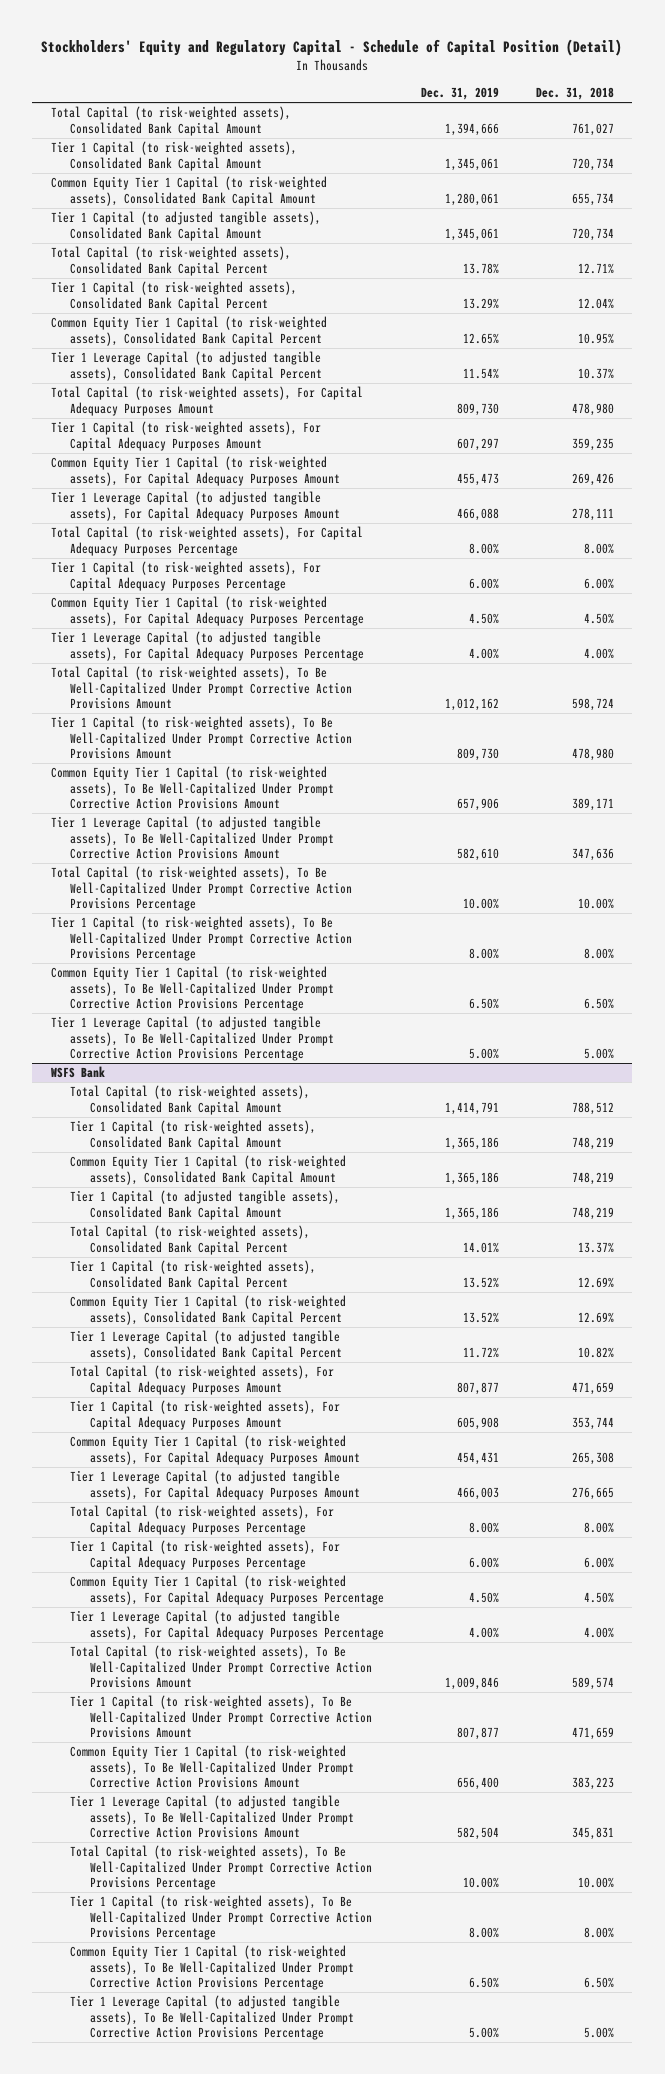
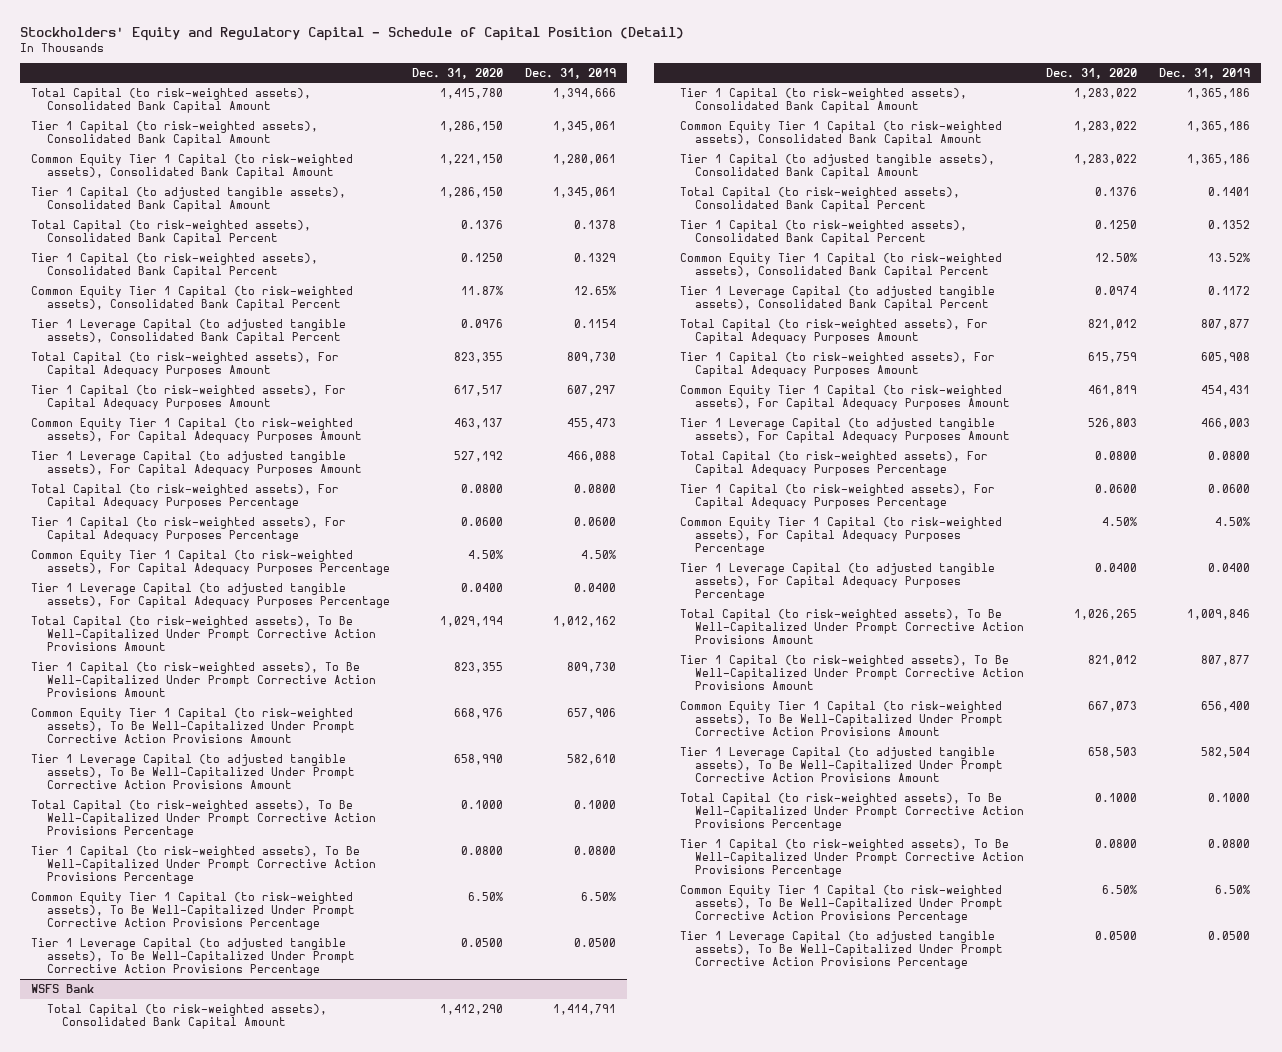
[535,87,614,101] Dec. 31, 2018 -> none
none -> [412,67,504,79] Dec. 31, 2020
[463,262,500,274] 13.78% -> [574,219,617,229] 0.1378
[463,297,500,309] 13.29% -> [574,252,617,262] 0.1329
[463,367,500,379] 11.54% -> [574,318,617,328] 0.1154
[469,542,500,554] 8.00% -> [574,483,617,493] 0.0800
[469,577,500,589] 6.00% -> [574,516,617,526] 0.0600
[469,647,500,659] 4.00% -> [574,582,617,592] 0.0400
[463,898,500,910] 10.00% -> [574,799,617,809] 0.1000
[469,948,500,960] 8.00% -> [574,845,617,855] 0.0800
[469,1048,500,1060] 5.00% -> [574,937,617,947] 0.0500
[463,1241,500,1253] 14.01% -> [1208,186,1251,196] 0.1401
[463,1276,500,1288] 13.52% -> [1208,219,1251,229] 0.1352
[463,1346,500,1358] 11.72% -> [1208,285,1251,295] 0.1172
[469,1521,500,1533] 8.00% -> [1208,450,1251,460] 0.0800
[469,1556,500,1568] 6.00% -> [1208,483,1251,493] 0.0600
[469,1626,500,1638] 4.00% -> [1208,562,1251,572] 0.0400
[463,1877,500,1889] 10.00% -> [1208,792,1251,802] 0.1000
[469,1927,500,1939] 8.00% -> [1208,838,1251,848] 0.0800
[469,2027,500,2039] 5.00% -> [1208,930,1251,940] 0.0500

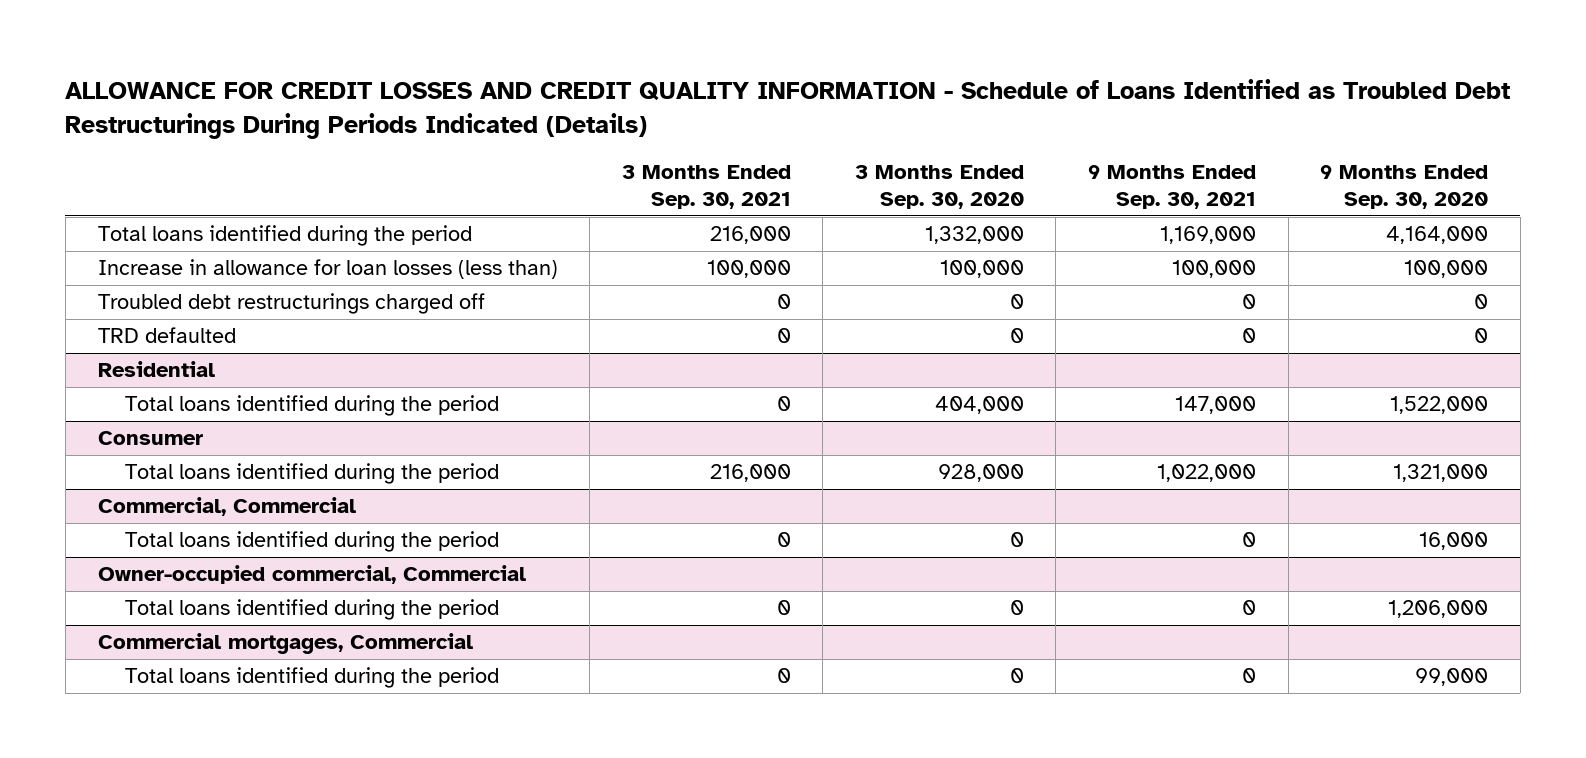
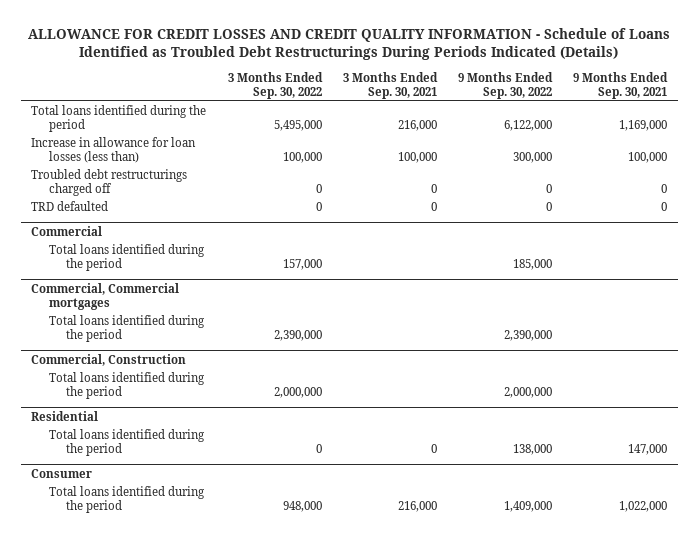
[854,165,1024,209] 3 Months Ended Sep. 30, 2020 -> none
[1320,165,1489,209] 9 Months Ended Sep. 30, 2020 -> none
none -> [227,71,323,99] 3 Months Ended Sep. 30, 2022
none -> [458,71,554,99] 9 Months Ended Sep. 30, 2022
none -> [31,226,103,237] Commercial
none -> [48,244,205,272] Total loans identified during the period
none -> [31,283,180,311] Commercial, Commercial mortgages
none -> [48,315,205,343] Total loans identified during the period
none -> [31,354,187,367] Commercial, Construction
none -> [48,372,205,400] Total loans identified during the period
[97,497,356,517] Commercial, Commercial -> none
[125,531,500,553] Total loans identified during the period -> none
[97,565,526,585] Owner-occupied commercial, Commercial -> none
[125,599,500,621] Total loans identified during the period -> none
[97,633,473,655] Commercial mortgages, Commercial -> none
[125,667,500,689] Total loans identified during the period -> none

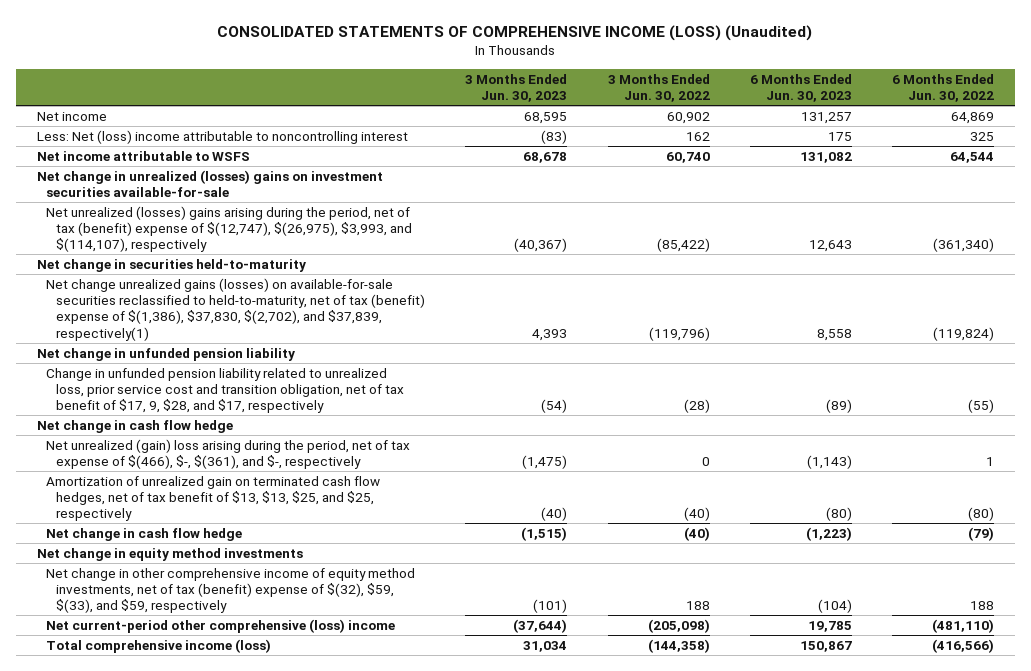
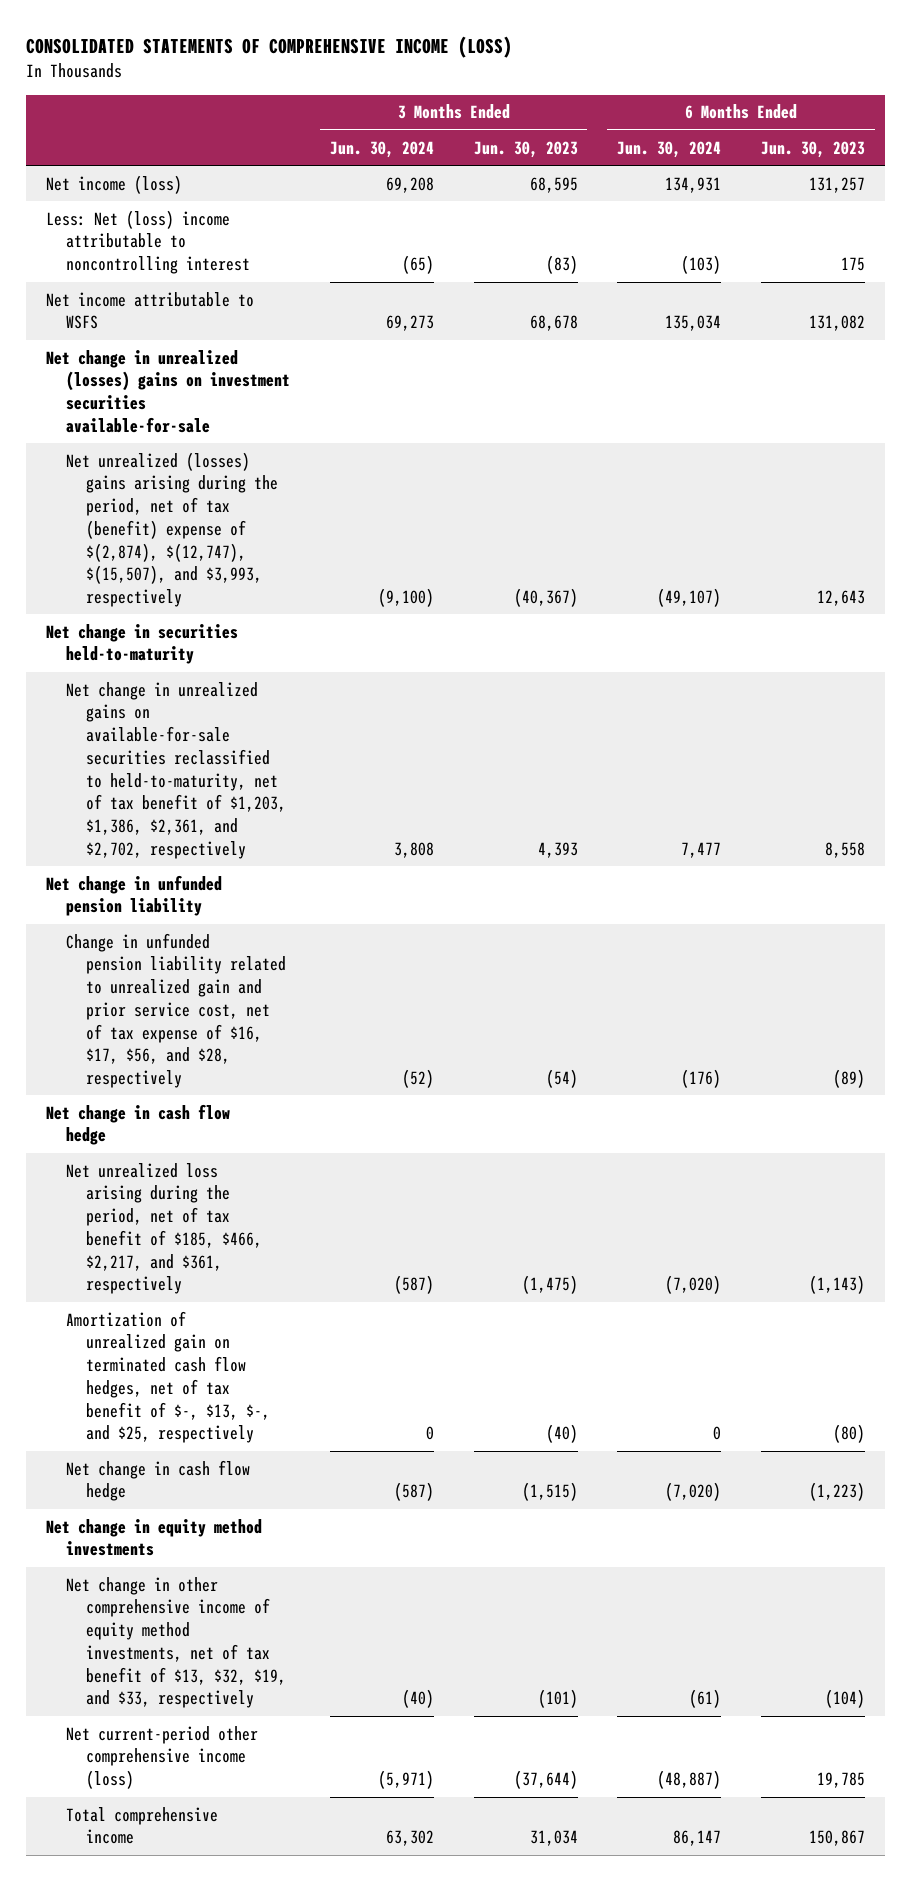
[217,25,813,42] CONSOLIDATED STATEMENTS OF COMPREHENSIVE INCOME (LOSS) (Unaudited) -> [25,36,512,59] CONSOLIDATED STATEMENTS OF COMPREHENSIVE INCOME (LOSS)
[607,73,710,102] 3 Months Ended Jun. 30, 2022 -> none
[892,73,995,102] 6 Months Ended Jun. 30, 2022 -> none
none -> [329,140,434,158] Jun. 30, 2024
none -> [617,140,722,158] Jun. 30, 2024
[36,111,107,121] Net income -> [45,174,182,194] Net income (loss)
[46,205,412,253] Net unrealized (losses) gains arising during the period, net of tax (benefit) expense of $(12,747), $(26,975), $3,993, and $(114,107), respectively -> [65,451,278,607] Net unrealized (losses) gains arising during the period, net of tax (benefit) expense of $(2,874), $(12,747), $(15,507), and $3,993, respectively
[46,277,425,341] Net change unrealized gains (losses) on available-for-sale securities reclassified to held-to-maturity, net of tax (benefit) expense of $(1,386), $37,830, $(2,702), and $37,839, respectively(1) -> [65,681,286,859] Net change in unrealized gains on available-for-sale securities reclassified to held-to-maturity, net of tax benefit of $1,203, $1,386, $2,361, and $2,702, respectively
[46,367,404,414] Change in unfunded pension liability related to unrealized loss, prior service cost and transition obligation, net of tax benefit of $17, 9, $28, and $17, respectively -> [65,932,286,1088] Change in unfunded pension liability related to unrealized gain and prior service cost, net of tax expense of $16, $17, $56, and $28, respectively
[46,438,411,470] Net unrealized (gain) loss arising during the period, net of tax expense of $(466), $-, $(361), and $-, respectively -> [65,1162,262,1295] Net unrealized loss arising during the period, net of tax benefit of $185, $466, $2,217, and $361, respectively
[46,475,381,522] Amortization of unrealized gain on terminated cash flow hedges, net of tax benefit of $13, $13, $25, and $25, respectively -> [65,1310,270,1444] Amortization of unrealized gain on terminated cash flow hedges, net of tax benefit of $-, $13, $-, and $25, respectively
[46,567,416,614] Net change in other comprehensive income of equity method investments, net of tax (benefit) expense of $(32), $59, $(33), and $59, respectively -> [65,1576,286,1709] Net change in other comprehensive income of equity method investments, net of tax benefit of $13, $32, $19, and $33, respectively
[46,618,396,633] Net current-period other comprehensive (loss) income -> [65,1725,258,1790] Net current-period other comprehensive income (loss)
[46,638,272,653] Total comprehensive income (loss) -> [65,1806,218,1845] Total comprehensive income

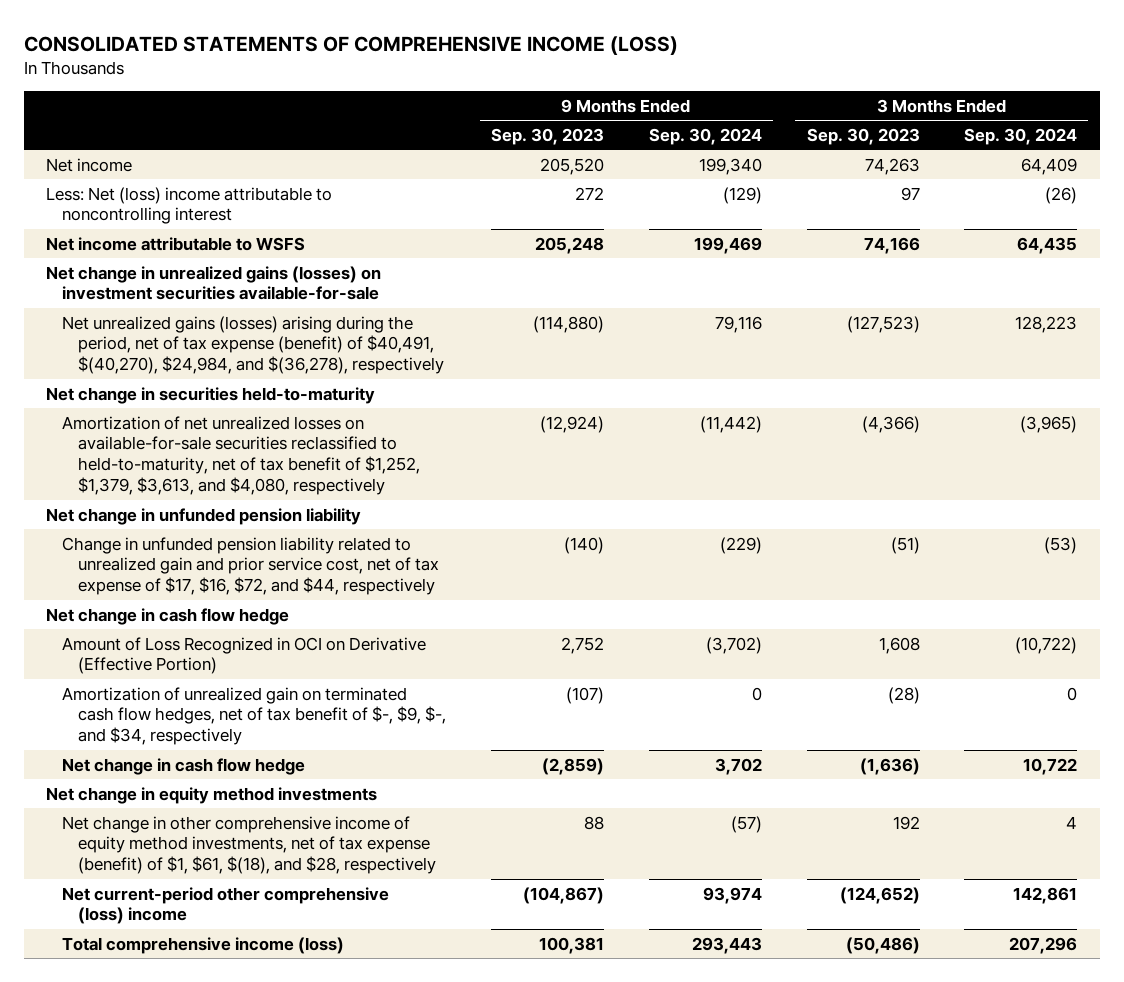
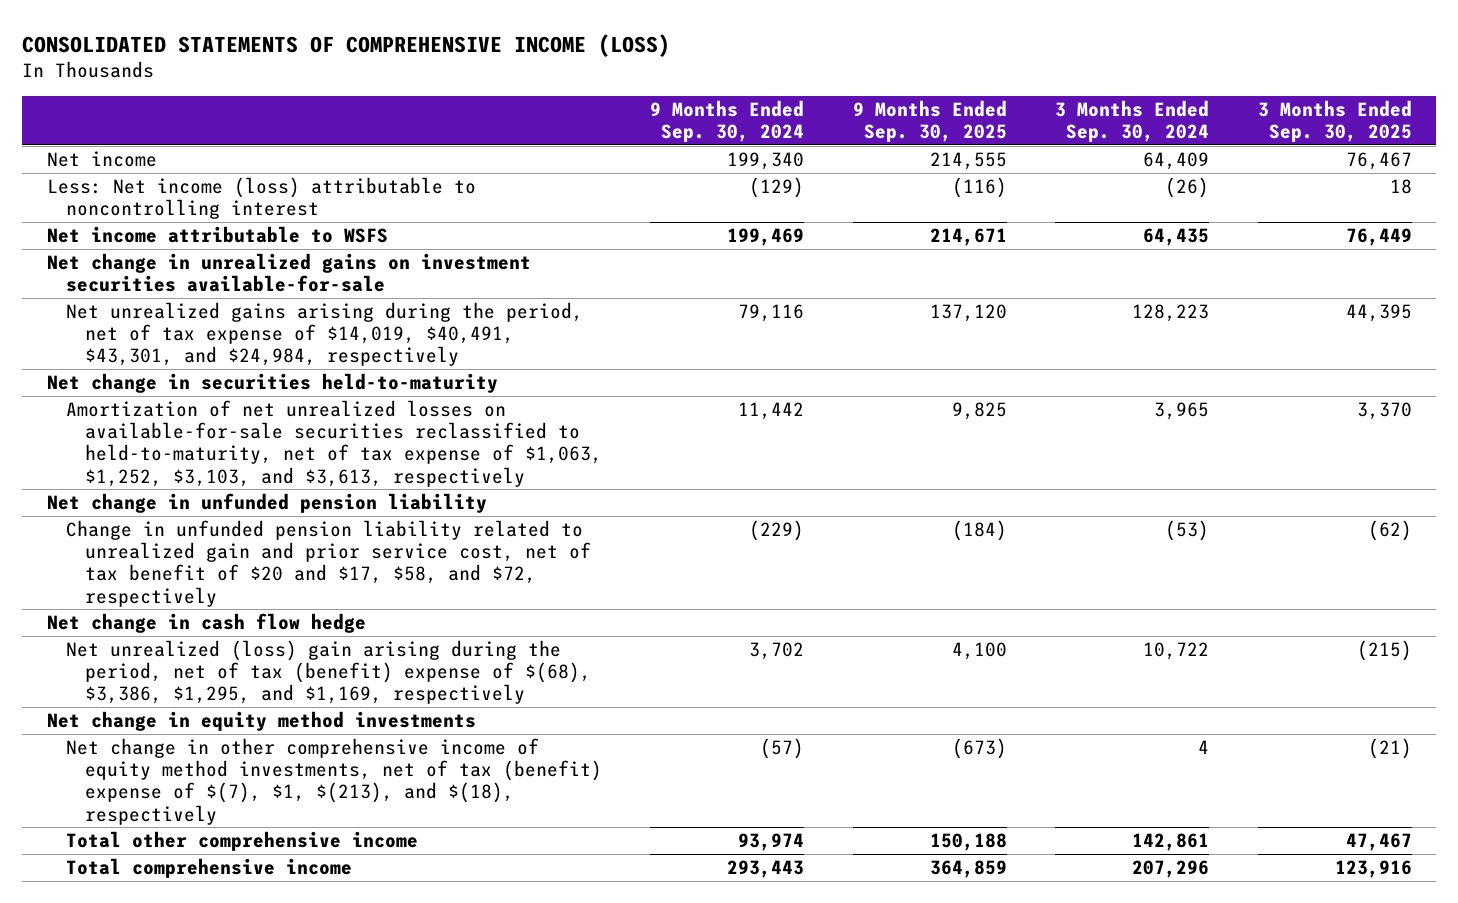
[491,127,605,145] Sep. 30, 2023 -> none
[806,127,920,145] Sep. 30, 2023 -> none
none -> [852,99,1007,143] 9 Months Ended Sep. 30, 2025
none -> [1257,99,1412,143] 3 Months Ended Sep. 30, 2025
[46,186,333,225] Less: Net (loss) income attributable to noncontrolling interest -> [46,176,476,220] Less: Net income (loss) attributable to noncontrolling interest
[46,265,382,301] Net change in unrealized gains (losses) on investment securities available-for-sale -> [46,252,531,293] Net change in unrealized gains on investment securities available-for-sale
[62,315,445,375] Net unrealized gains (losses) arising during the period, net of tax expense (benefit) of $40,491, $(40,270), $24,984, and $(36,278), respectively -> [65,301,583,367] Net unrealized gains arising during the period, net of tax expense of $14,019, $40,491, $43,301, and $24,984, respectively
[62,415,421,496] Amortization of net unrealized losses on available-for-sale securities reclassified to held-to-maturity, net of tax benefit of $1,252, $1,379, $3,613, and $4,080, respectively -> [65,399,602,487] Amortization of net unrealized losses on available-for-sale securities reclassified to held-to-maturity, net of tax expense of $1,063, $1,252, $3,103, and $3,613, respectively
[699,415,762,433] (11,442) -> [738,401,805,420] 11,442
[1020,415,1078,433] (3,965) -> [1154,401,1210,420] 3,965
[62,536,440,596] Change in unfunded pension liability related to unrealized gain and prior service cost, net of tax expense of $17, $16, $72, and $44, respectively -> [65,519,591,607] Change in unfunded pension liability related to unrealized gain and prior service cost, net of tax benefit of $20 and $17, $58, and $72, respectively
[62,636,427,675] Amount of Loss Recognized in OCI on Derivative (Effective Portion) -> none
[62,686,447,746] Amortization of unrealized gain on terminated cash flow hedges, net of tax benefit of $-, $9, $-, and $34, respectively -> none
[62,757,306,775] Net change in cash flow hedge -> [65,639,591,705] Net unrealized (loss) gain arising during the period, net of tax (benefit) expense of $(68), $3,386, $1,295, and $1,169, respectively
[62,815,437,875] Net change in other comprehensive income of equity method investments, net of tax expense (benefit) of $1, $61, $(18), and $28, respectively -> [65,737,602,825] Net change in other comprehensive income of equity method investments, net of tax (benefit) expense of $(7), $1, $(213), and $(18), respectively
[62,886,390,925] Net current-period other comprehensive (loss) income -> [65,830,418,851] Total other comprehensive income
[62,936,345,954] Total comprehensive income (loss) -> [65,857,352,878] Total comprehensive income

